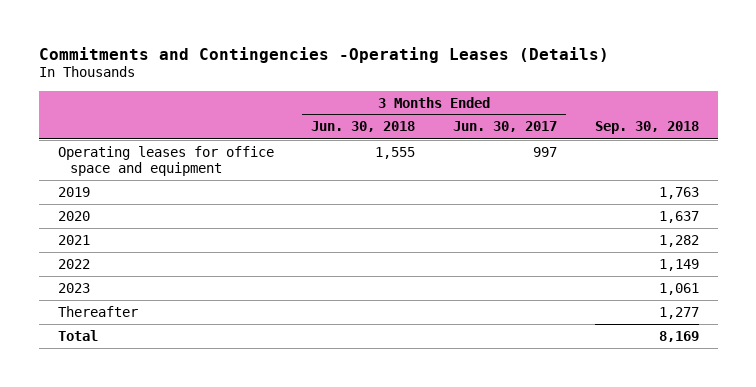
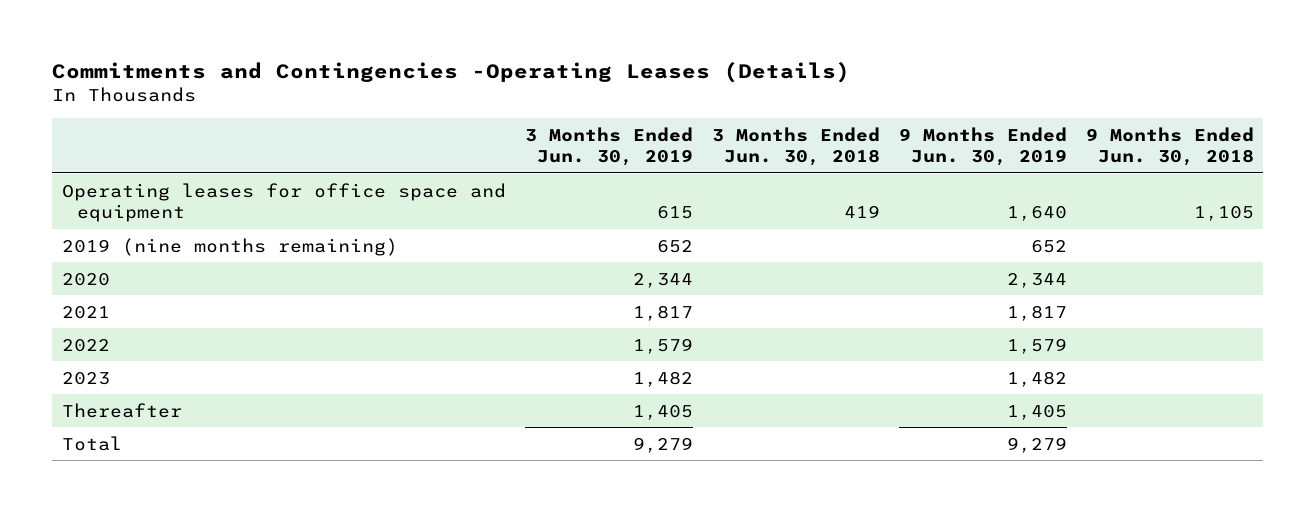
[453,121,558,133] Jun. 30, 2017 -> none
[594,121,699,135] Sep. 30, 2018 -> none
none -> [524,126,693,167] 3 Months Ended Jun. 30, 2019
none -> [898,126,1067,167] 9 Months Ended Jun. 30, 2019
none -> [1085,126,1254,167] 9 Months Ended Jun. 30, 2018
[57,186,90,197] 2019 -> none
[375,146,416,159] 1,555 -> [843,205,880,219] 419
none -> [61,237,398,256] 2019 (nine months remaining)

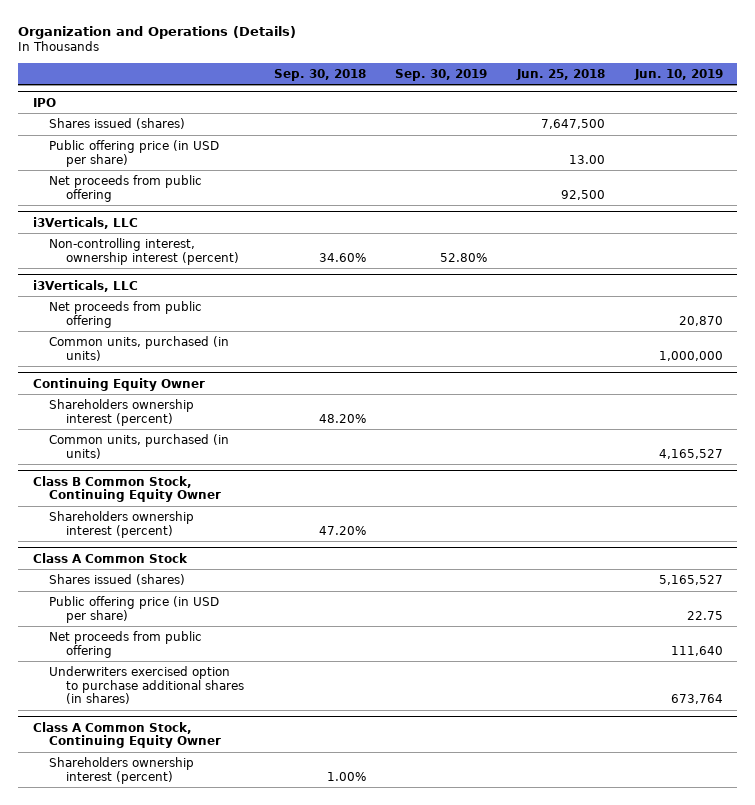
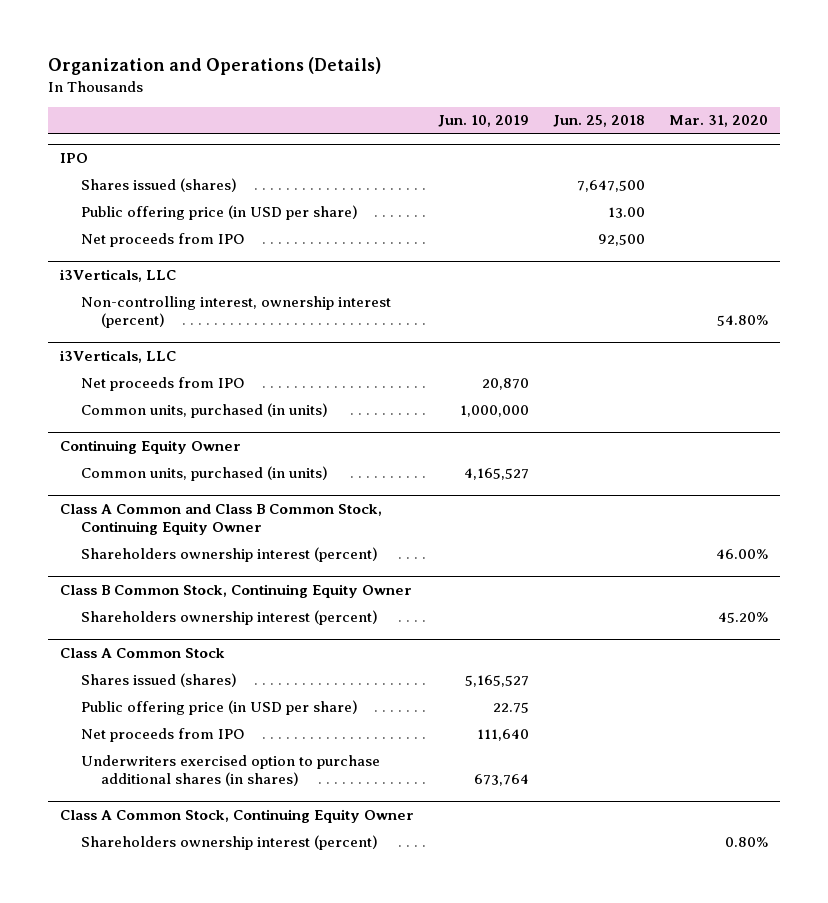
[273,68,366,81] Sep. 30, 2018 -> none
[395,68,488,81] Sep. 30, 2019 -> none
none -> [668,115,768,128] Mar. 31, 2020
[49,175,203,202] Net proceeds from public offering -> [80,232,245,247] Net proceeds from IPO
[49,301,203,328] Net proceeds from public offering -> [80,376,245,391] Net proceeds from IPO
[49,399,195,426] Shareholders ownership interest (percent) -> none
none -> [59,503,382,536] Class A Common and Class B Common Stock, Continuing Equity Owner
none -> [80,546,378,562] Shareholders ownership interest (percent)
[49,631,203,658] Net proceeds from public offering -> [80,727,245,742] Net proceeds from IPO

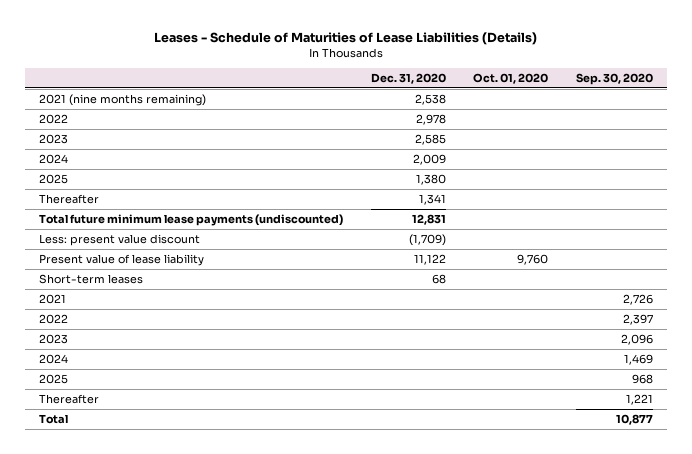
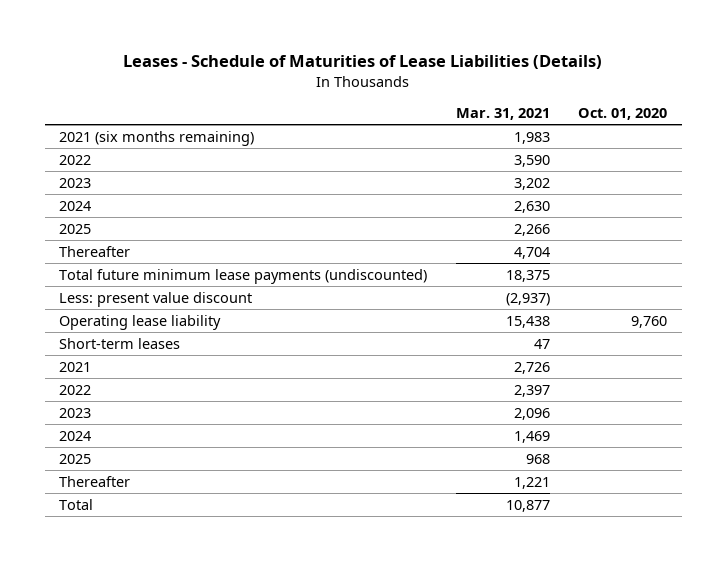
[370,73,446,85] Dec. 31, 2020 -> none
[576,73,654,86] Sep. 30, 2020 -> none
none -> [455,107,550,120] Mar. 31, 2021
[38,93,206,106] 2021 (nine months remaining) -> [59,130,255,146] 2021 (six months remaining)
[38,253,204,266] Present value of lease liability -> [59,314,222,330] Operating lease liability

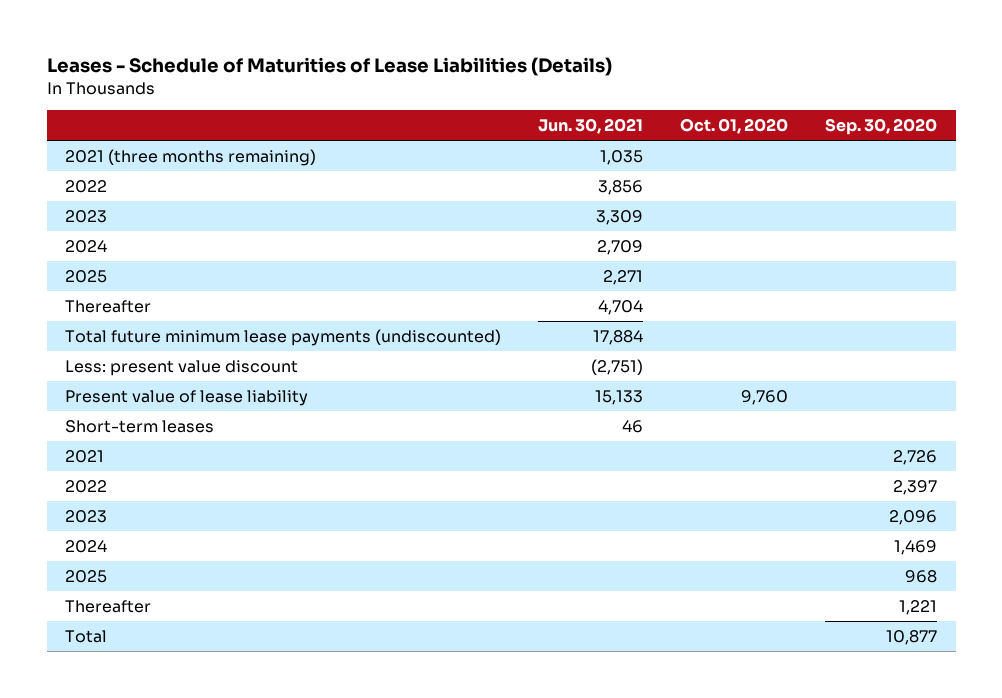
[455,107,550,120] Mar. 31, 2021 -> none
none -> [538,118,644,135] Jun. 30, 2021
none -> [825,118,938,136] Sep. 30, 2020
[59,130,255,146] 2021 (six months remaining) -> [65,149,317,167] 2021 (three months remaining)
[59,314,222,330] Operating lease liability -> [65,390,309,407] Present value of lease liability

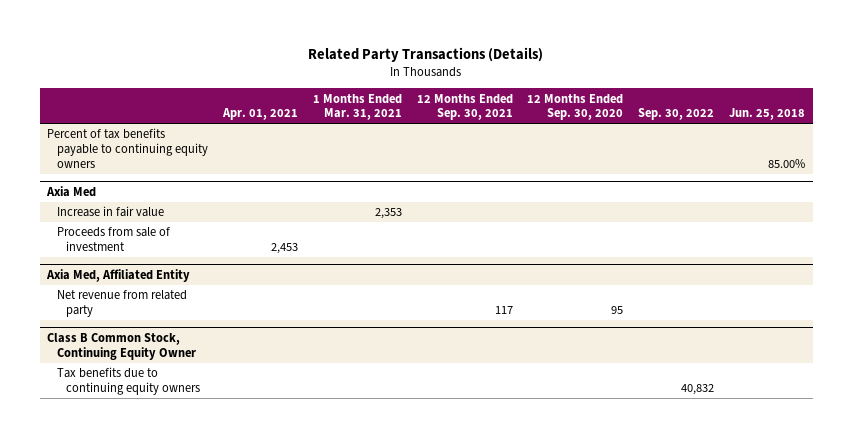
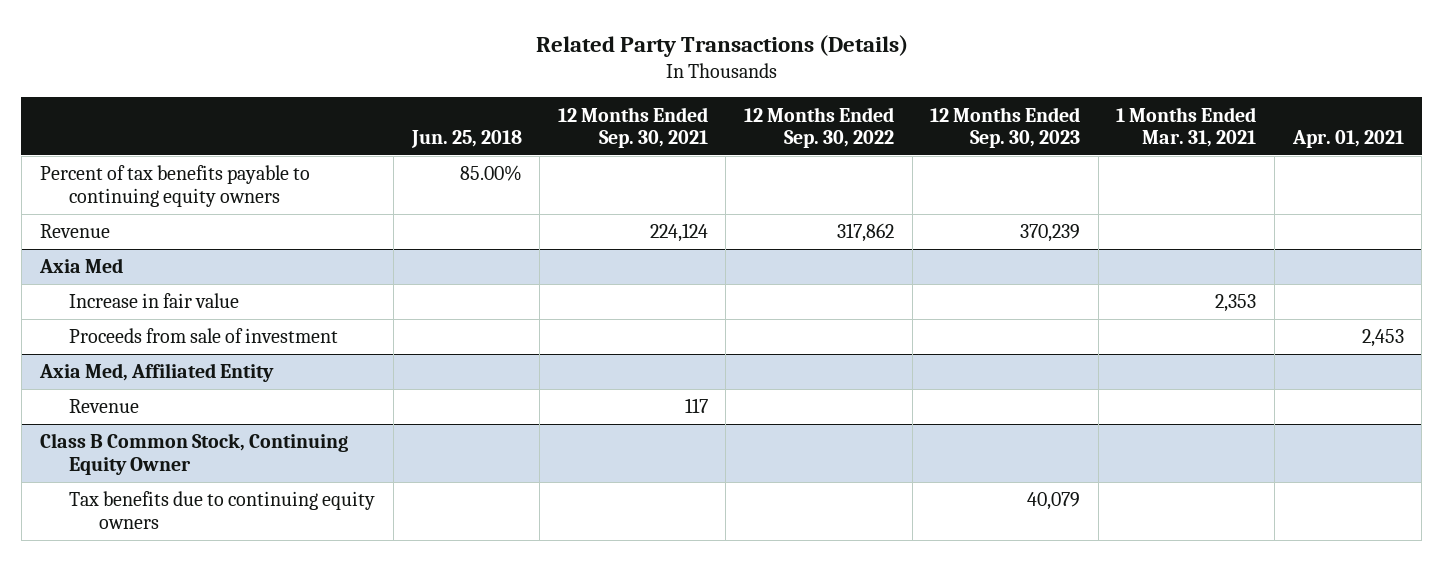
[527,93,624,121] 12 Months Ended Sep. 30, 2020 -> none
[638,108,715,121] Sep. 30, 2022 -> none
none -> [743,106,894,149] 12 Months Ended Sep. 30, 2022
none -> [930,106,1081,149] 12 Months Ended Sep. 30, 2023
none -> [39,224,110,239] Revenue
[56,290,187,318] Net revenue from related party -> [69,399,140,414] Revenue

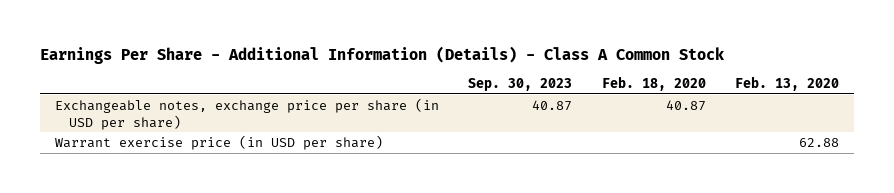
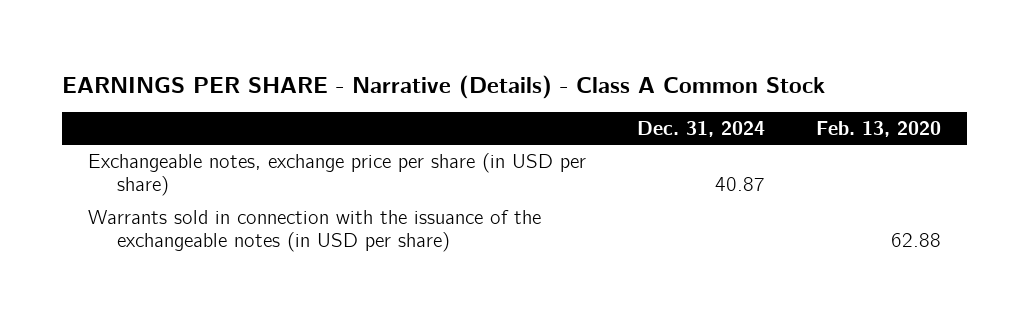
[40,46,726,65] Earnings Per Share - Additional Information (Details) - Class A Common Stock -> [62,74,826,99] EARNINGS PER SHARE - Narrative (Details) - Class A Common Stock
[468,77,573,91] Sep. 30, 2023 -> none
[601,75,706,91] Feb. 18, 2020 -> none
none -> [636,120,765,137] Dec. 31, 2024
[54,134,383,150] Warrant exercise price (in USD per share) -> [87,209,541,253] Warrants sold in connection with the issuance of the exchangeable notes (in USD per share)

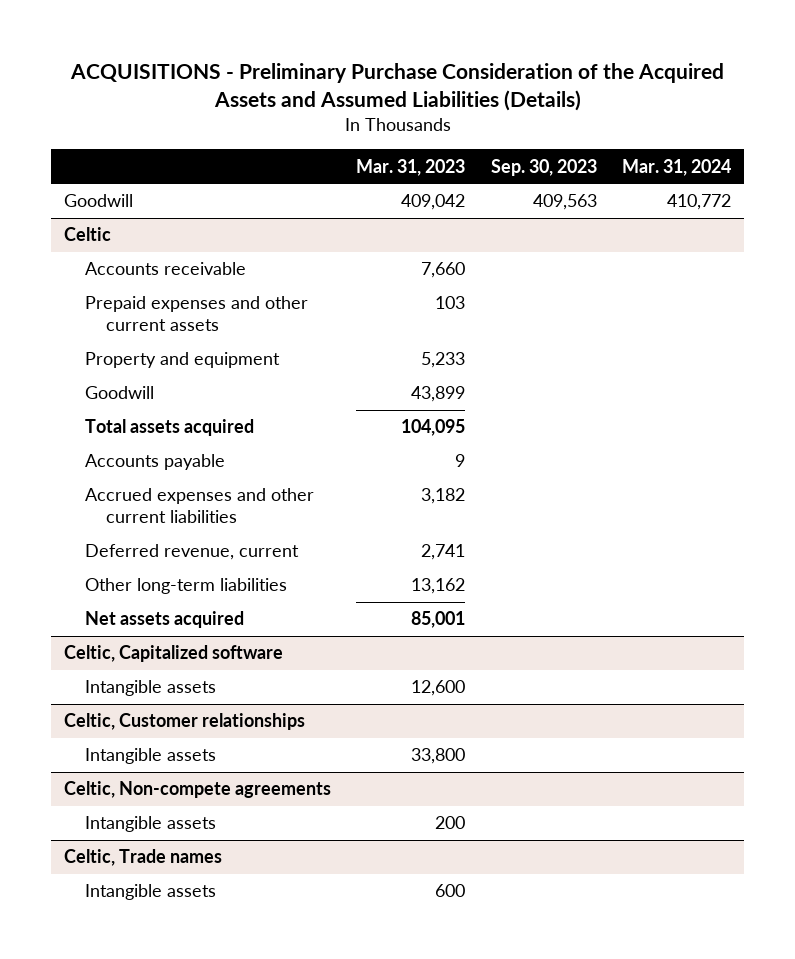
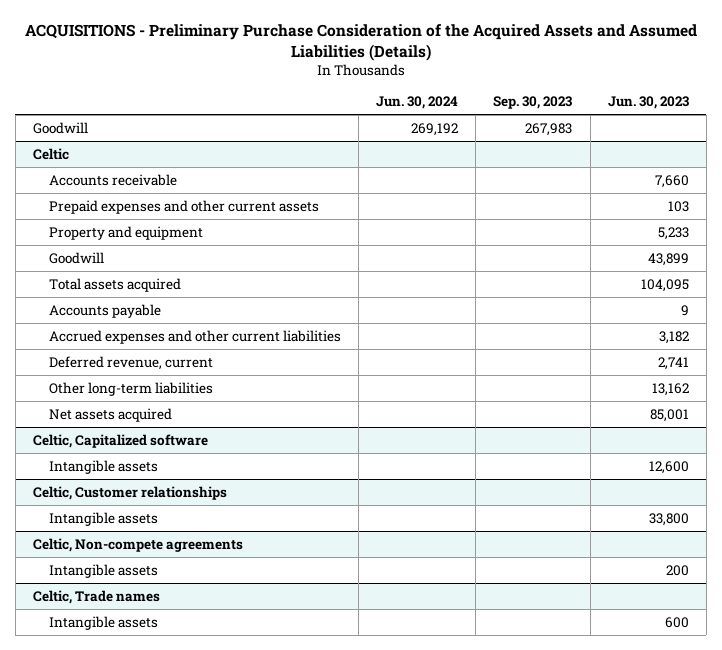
[356,158,466,176] Mar. 31, 2023 -> none
[622,158,732,176] Mar. 31, 2024 -> none
none -> [376,96,459,110] Jun. 30, 2024
none -> [607,96,689,110] Jun. 30, 2023
[532,194,597,211] 409,563 -> [525,122,573,136] 267,983

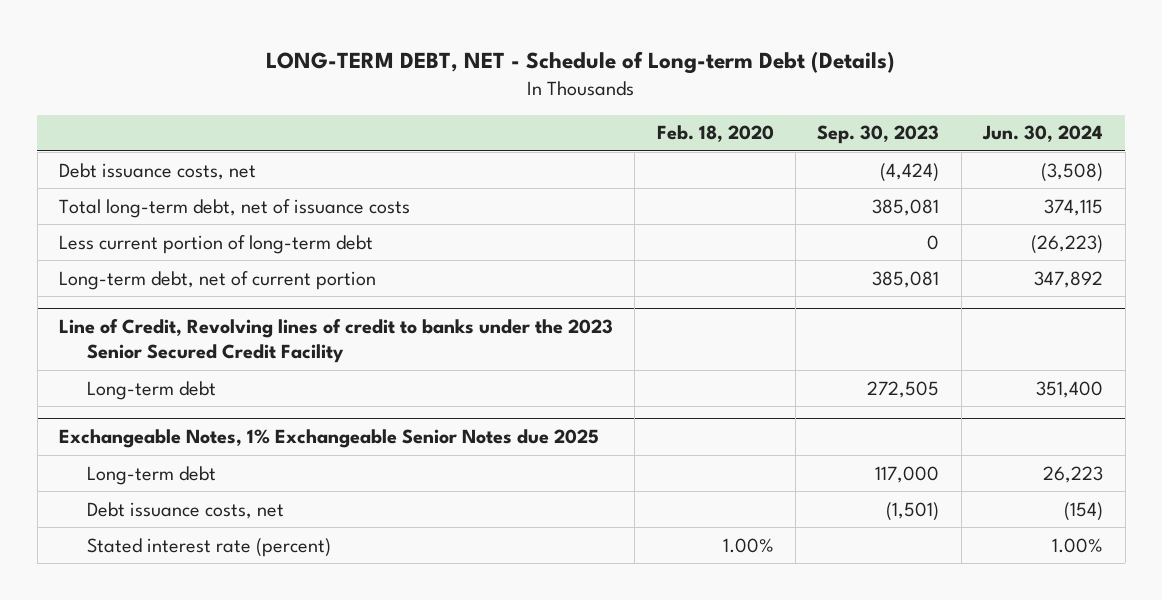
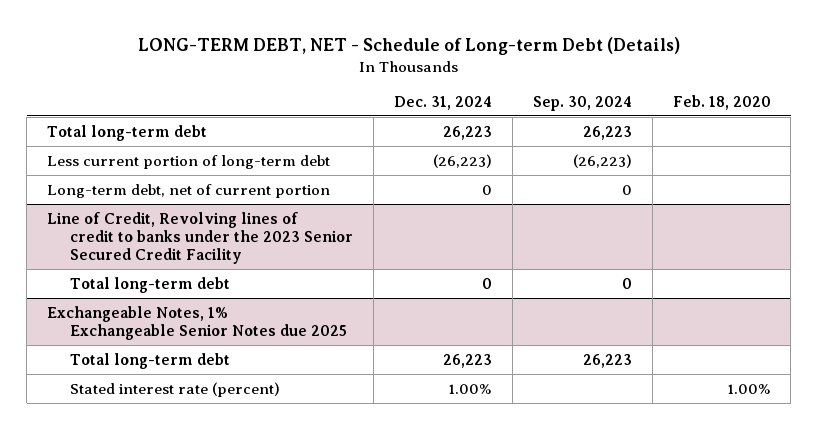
[817,125,940,145] Sep. 30, 2023 -> none
[982,125,1104,143] Jun. 30, 2024 -> none
none -> [393,95,492,110] Dec. 31, 2024
none -> [532,95,632,111] Sep. 30, 2024
[59,162,257,180] Debt issuance costs, net -> none
[59,198,411,218] Total long-term debt, net of issuance costs -> [47,124,208,141] Total long-term debt
[86,380,216,400] Long-term debt -> [69,276,230,293] Total long-term debt
[86,501,284,519] Debt issuance costs, net -> none
[86,465,216,485] Long-term debt -> [69,352,230,369] Total long-term debt

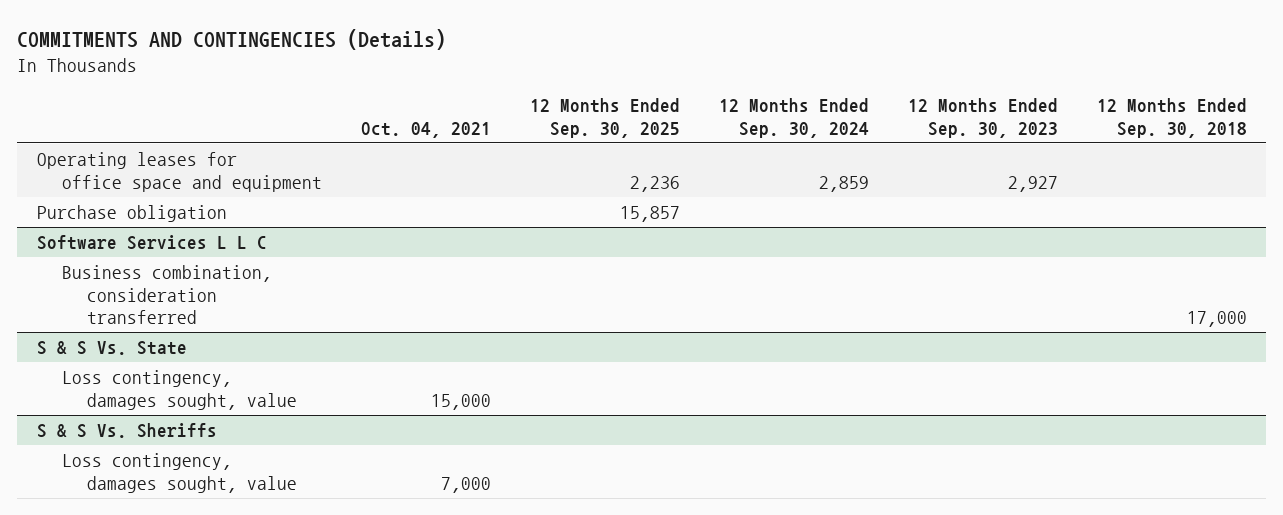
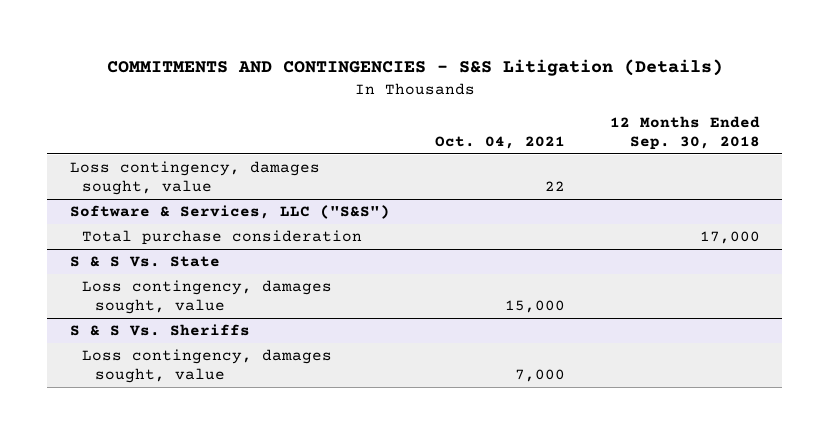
[17,29,447,51] COMMITMENTS AND CONTINGENCIES (Details) -> [106,59,723,77] COMMITMENTS AND CONTINGENCIES - S&S Litigation (Details)
[529,98,680,138] 12 Months Ended Sep. 30, 2025 -> none
[718,98,869,138] 12 Months Ended Sep. 30, 2024 -> none
[907,98,1058,138] 12 Months Ended Sep. 30, 2023 -> none
[36,151,322,192] Operating leases for office space and equipment -> none
[36,204,227,222] Purchase obligation -> none
none -> [69,161,320,196] Loss contingency, damages sought, value
[36,234,267,250] Software Services L L C -> [69,205,390,220] Software & Services, LLC ("S&S")
[61,264,272,325] Business combination, consideration transferred -> [82,230,363,246] Total purchase consideration

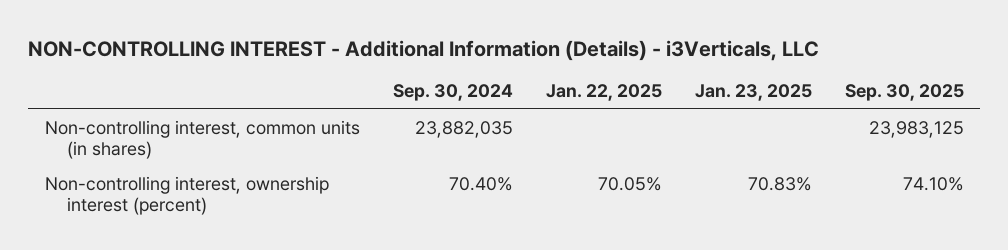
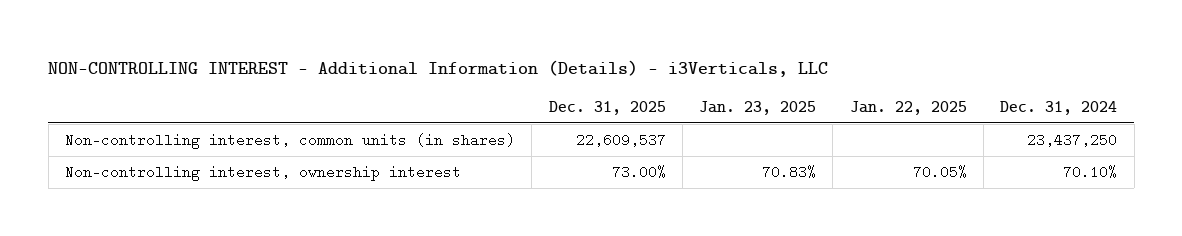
[392,84,513,102] Sep. 30, 2024 -> none
[844,84,964,102] Sep. 30, 2025 -> none
none -> [548,100,666,115] Dec. 31, 2025
none -> [1000,100,1118,115] Dec. 31, 2024
[44,175,329,216] Non-controlling interest, ownership interest (percent) -> [64,165,461,182] Non-controlling interest, ownership interest

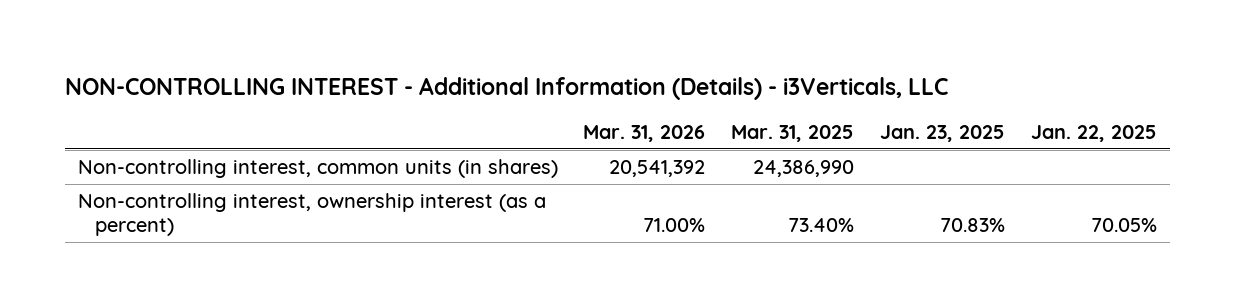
[548,100,666,115] Dec. 31, 2025 -> none
[1000,100,1118,115] Dec. 31, 2024 -> none
none -> [583,125,706,143] Mar. 31, 2026
none -> [731,125,855,143] Mar. 31, 2025
[64,165,461,182] Non-controlling interest, ownership interest -> [77,192,546,236] Non-controlling interest, ownership interest (as a percent)

